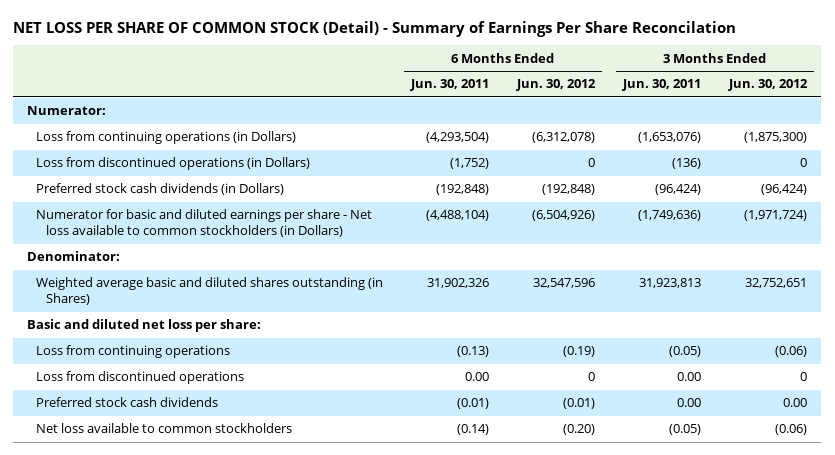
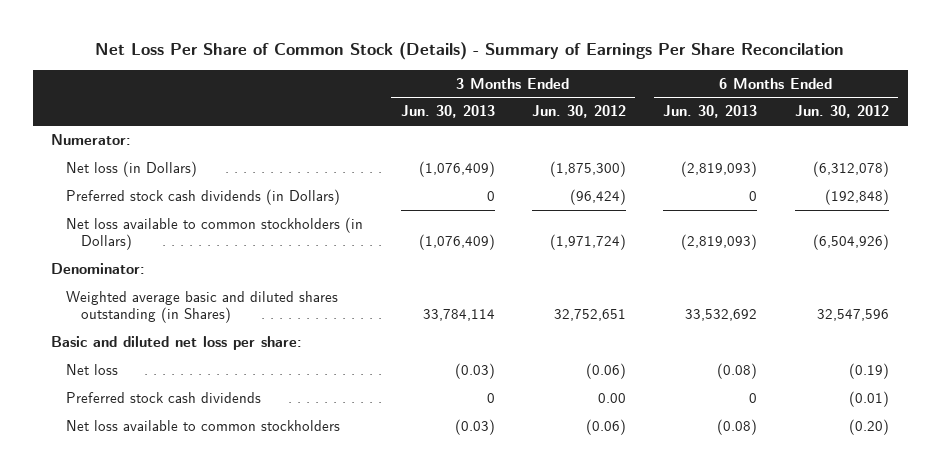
[13,20,737,37] NET LOSS PER SHARE OF COMMON STOCK (Detail) - Summary of Earnings Per Share Reconcilation -> [95,42,845,61] Net Loss Per Share of Common Stock (Details) - Summary of Earnings Per Share Reconcilation
[410,79,490,92] Jun. 30, 2011 -> none
[622,79,702,92] Jun. 30, 2011 -> none
none -> [400,105,495,119] Jun. 30, 2013
none -> [663,105,758,119] Jun. 30, 2013
[36,157,311,171] Loss from discontinued operations (in Dollars) -> none
[36,131,297,145] Loss from continuing operations (in Dollars) -> [66,160,198,177] Net loss (in Dollars)
[36,209,373,238] Numerator for basic and diluted earnings per share - Net loss available to common stockholders (in Dollars) -> [66,216,364,250] Net loss available to common stockholders (in Dollars)
[36,371,245,385] Loss from discontinued operations -> none
[36,345,231,359] Loss from continuing operations -> [66,363,119,375] Net loss

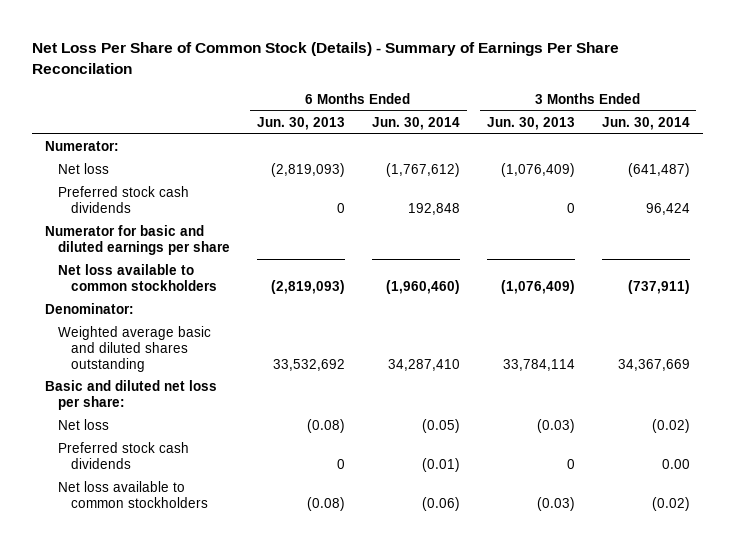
[532,105,627,119] Jun. 30, 2012 -> none
[794,105,889,119] Jun. 30, 2012 -> none
none -> [371,116,460,130] Jun. 30, 2014
none -> [601,116,690,130] Jun. 30, 2014
[66,160,198,177] Net loss (in Dollars) -> [57,163,109,175] Net loss
[66,188,341,205] Preferred stock cash dividends (in Dollars) -> [57,186,189,213] Preferred stock cash dividends
none -> [45,225,230,255] Numerator for basic and diluted earnings per share
[66,216,364,250] Net loss available to common stockholders (in Dollars) -> [57,264,217,291] Net loss available to common stockholders
[66,290,339,323] Weighted average basic and diluted shares outstanding (in Shares) -> [57,326,211,372] Weighted average basic and diluted shares outstanding

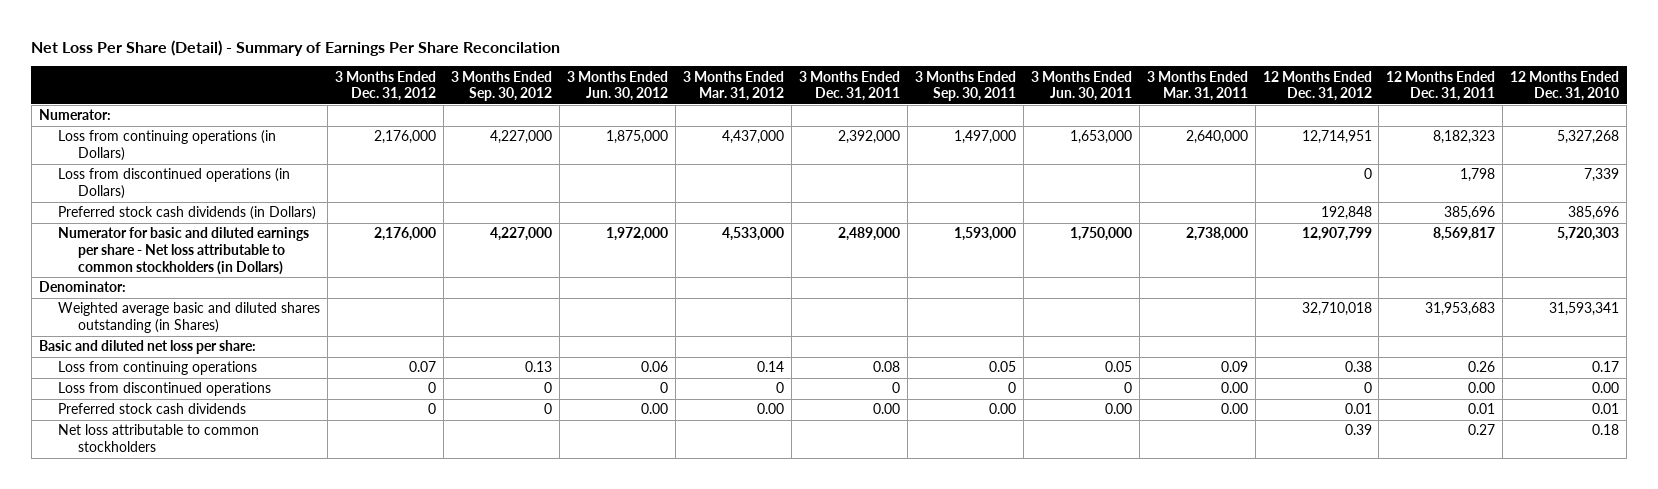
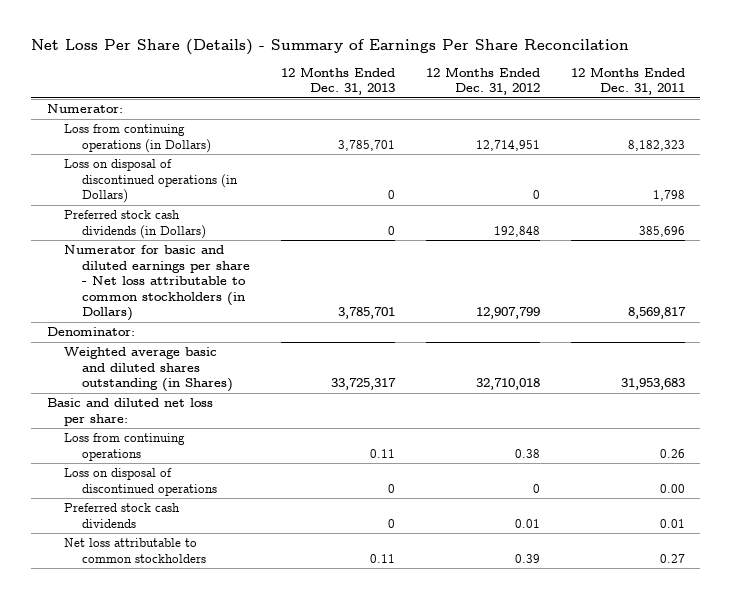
[31,39,561,56] Net Loss Per Share (Detail) - Summary of Earnings Per Share Reconcilation -> [31,39,630,56] Net Loss Per Share (Details) - Summary of Earnings Per Share Reconcilation
[335,70,437,102] 3 Months Ended Dec. 31, 2012 -> none
[451,70,553,102] 3 Months Ended Sep. 30, 2012 -> none
[567,70,669,102] 3 Months Ended Jun. 30, 2012 -> none
[683,70,785,102] 3 Months Ended Mar. 31, 2012 -> none
[798,70,900,102] 3 Months Ended Dec. 31, 2011 -> none
[914,70,1016,102] 3 Months Ended Sep. 30, 2011 -> none
[1030,70,1132,102] 3 Months Ended Jun. 30, 2011 -> none
[1146,70,1248,102] 3 Months Ended Mar. 31, 2011 -> none
[1510,70,1620,102] 12 Months Ended Dec. 31, 2010 -> none
none -> [280,66,395,96] 12 Months Ended Dec. 31, 2013
[58,168,291,200] Loss from discontinued operations (in Dollars) -> [64,159,238,204] Loss on disposal of discontinued operations (in Dollars)
[58,382,272,397] Loss from discontinued operations -> [64,468,217,496] Loss on disposal of discontinued operations

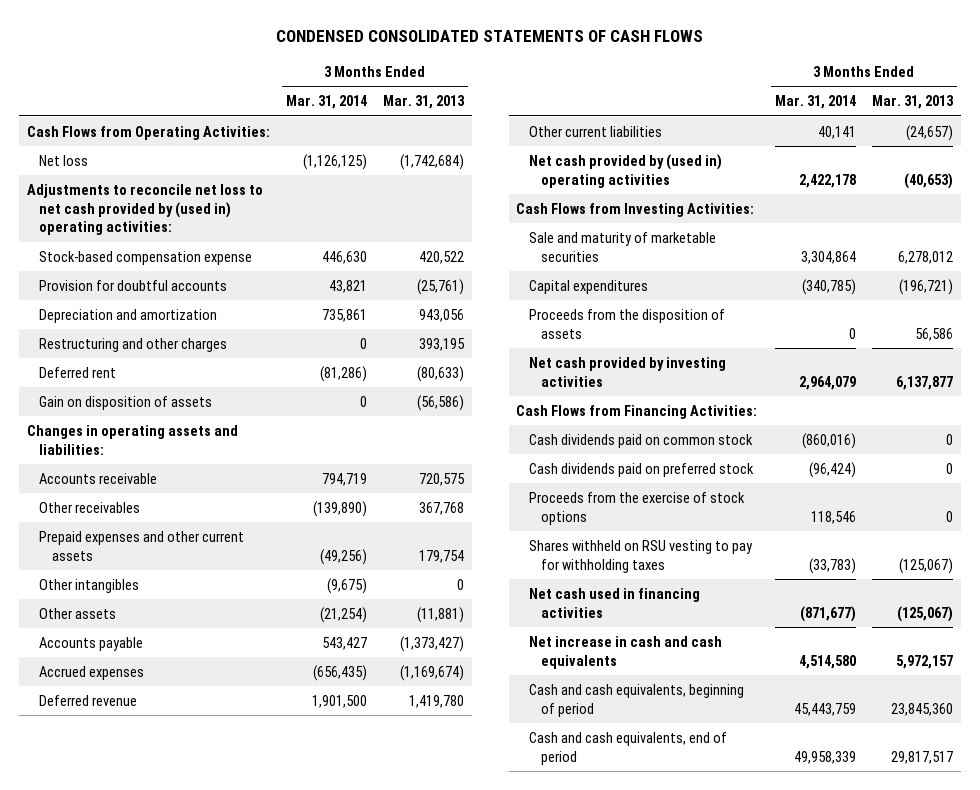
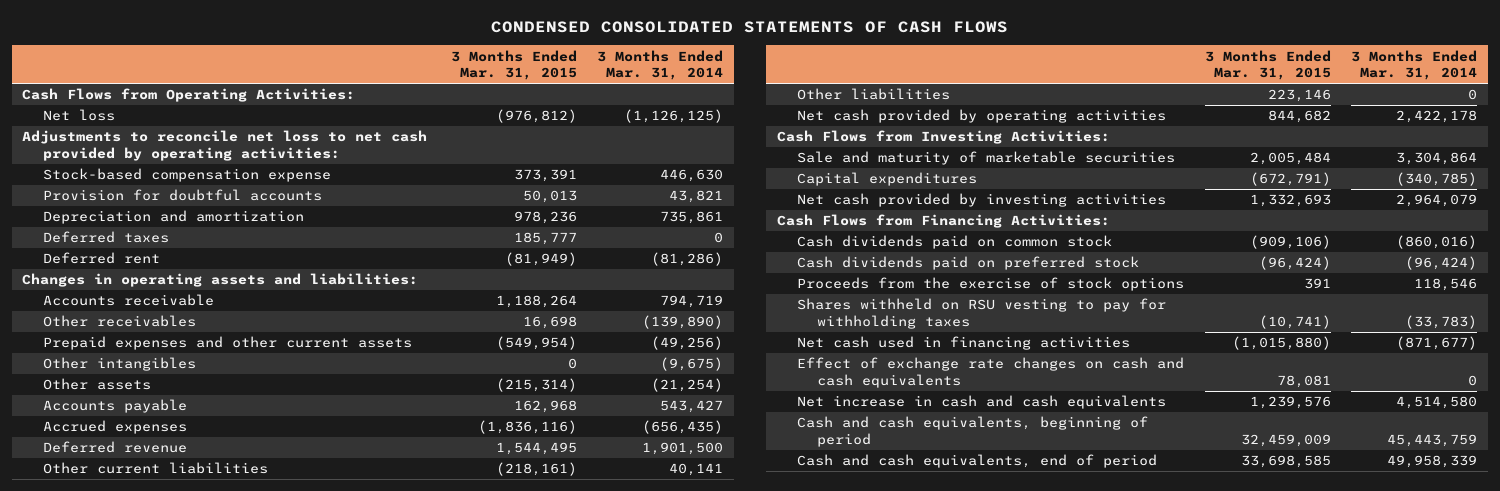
[382,95,465,110] Mar. 31, 2013 -> none
none -> [450,49,577,81] 3 Months Ended Mar. 31, 2015
[27,183,264,236] Adjustments to reconcile net loss to net cash provided by (used in) operating activities: -> [22,130,428,161] Adjustments to reconcile net loss to net cash provided by operating activities:
[39,337,228,352] Restructuring and other charges -> none
none -> [42,231,169,244] Deferred taxes
[39,395,213,410] Gain on disposition of assets -> none
none -> [796,88,950,101] Other liabilities
[528,153,722,188] Net cash provided by (used in) operating activities -> [796,109,1166,124] Net cash provided by operating activities
[528,308,725,339] Proceeds from the disposition of assets -> none
none -> [796,357,1184,388] Effect of exchange rate changes on cash and cash equivalents

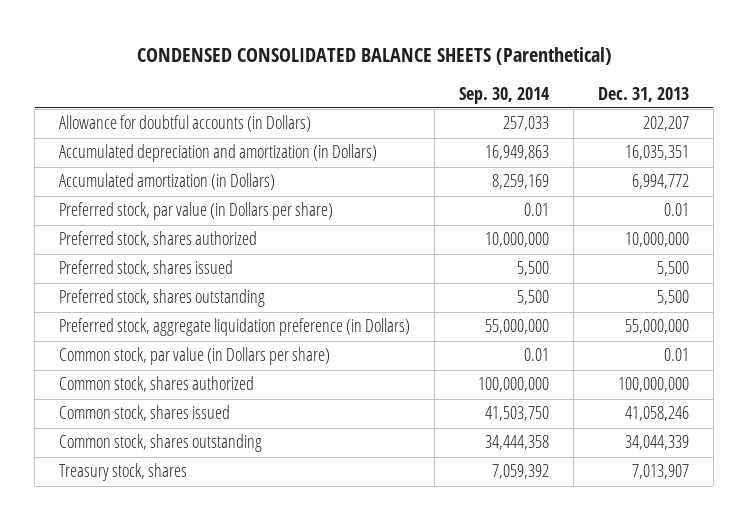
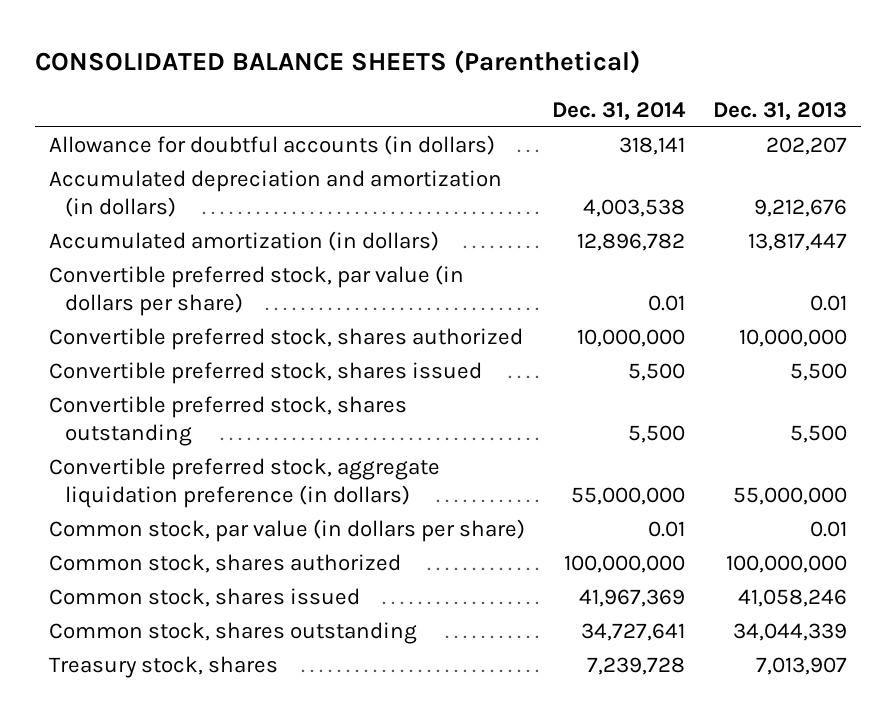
[136,46,612,65] CONDENSED CONSOLIDATED BALANCE SHEETS (Parenthetical) -> [34,50,640,75] CONSOLIDATED BALANCE SHEETS (Parenthetical)
[458,86,550,104] Sep. 30, 2014 -> none
none -> [552,101,687,121] Dec. 31, 2014
[59,115,312,133] Allowance for doubtful accounts (in Dollars) -> [48,135,495,156] Allowance for doubtful accounts (in dollars)
[59,144,378,163] Accumulated depreciation and amortization (in Dollars) -> [48,170,502,218] Accumulated depreciation and amortization (in dollars)
[624,145,689,161] 16,035,351 -> [754,199,848,218] 9,212,676
[59,173,276,191] Accumulated amortization (in Dollars) -> [48,231,439,252] Accumulated amortization (in dollars)
[631,174,689,190] 6,994,772 -> [748,233,848,252] 13,817,447
[59,202,334,221] Preferred stock, par value (in Dollars per share) -> [48,265,464,317] Convertible preferred stock, par value (in dollars per share)
[59,231,258,248] Preferred stock, shares authorized -> [48,328,523,351] Convertible preferred stock, shares authorized
[59,260,234,277] Preferred stock, shares issued -> [48,362,482,385] Convertible preferred stock, shares issued
[59,289,266,308] Preferred stock, shares outstanding -> [48,396,407,447] Convertible preferred stock, shares outstanding
[59,318,411,337] Preferred stock, aggregate liquidation preference (in Dollars) -> [48,458,440,509] Convertible preferred stock, aggregate liquidation preference (in dollars)
[59,347,331,366] Common stock, par value (in Dollars per share) -> [48,519,525,543] Common stock, par value (in dollars per share)

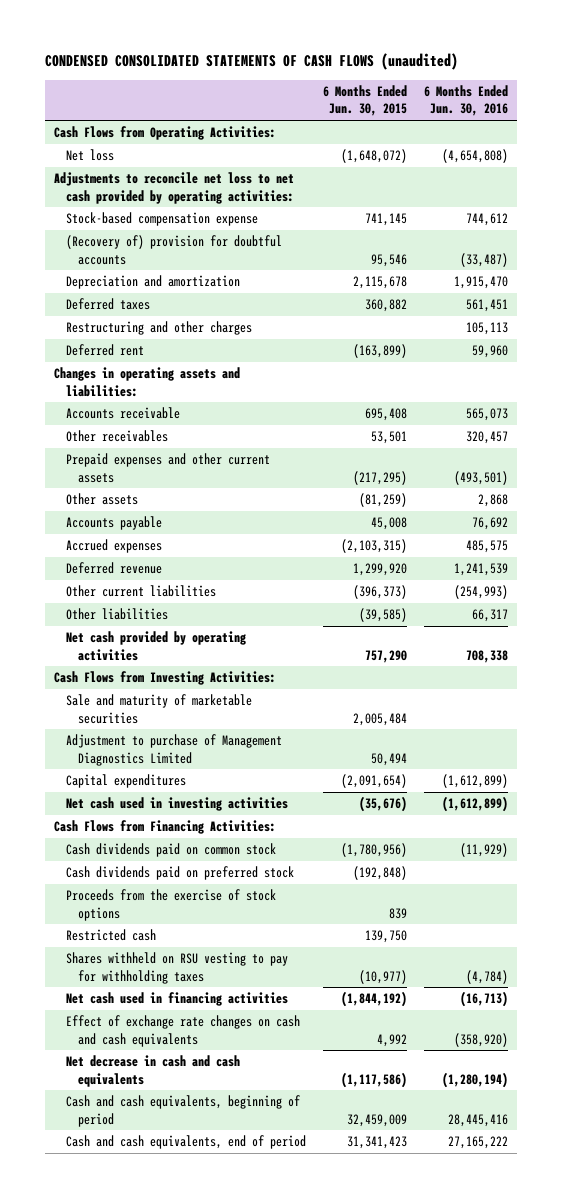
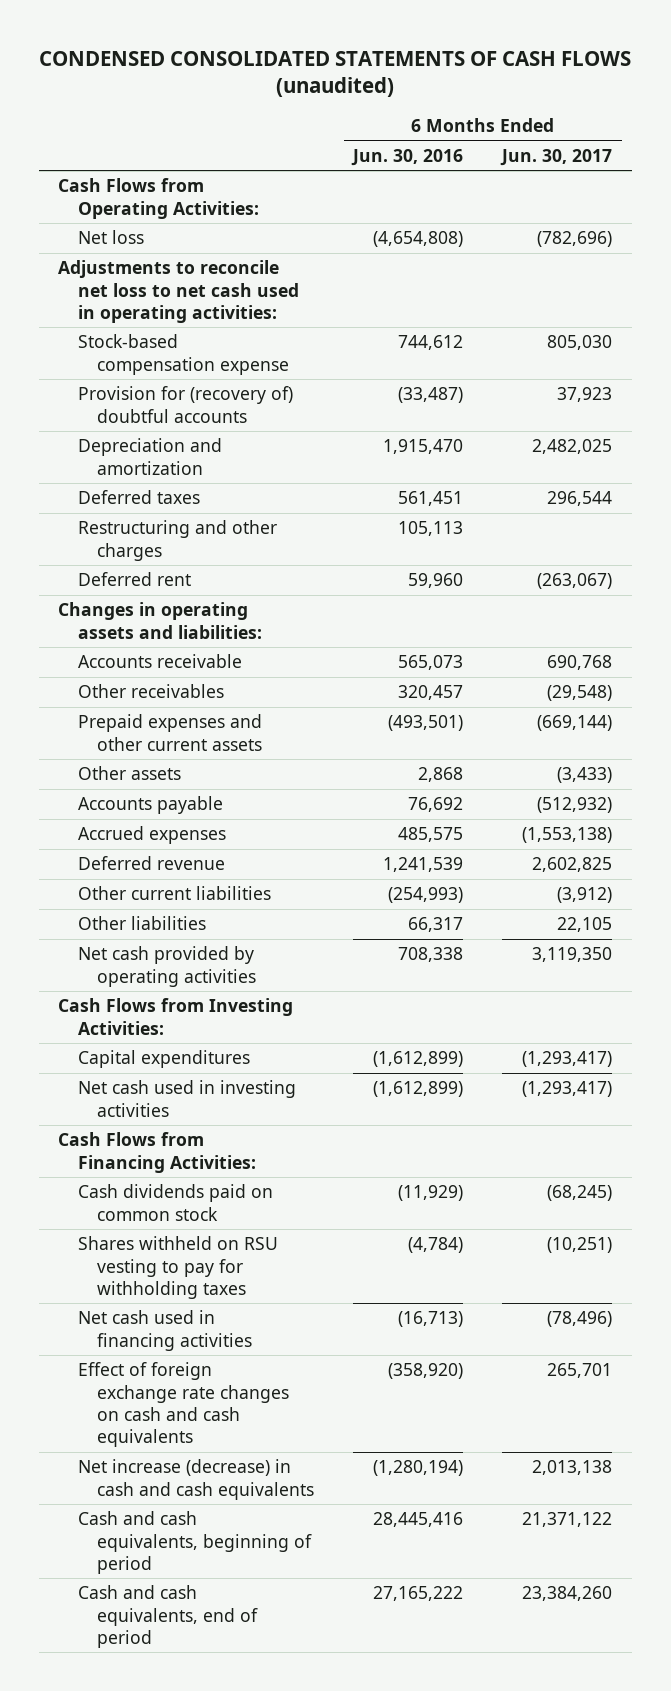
[323,85,408,117] 6 Months Ended Jun. 30, 2015 -> none
none -> [500,148,613,166] Jun. 30, 2017
[53,172,294,204] Adjustments to reconcile net loss to net cash provided by operating activities: -> [58,260,299,323] Adjustments to reconcile net loss to net cash used in operating activities:
[65,235,282,265] (Recovery of) provision for doubtful accounts -> [77,386,293,423] Provision for (recovery of) doubtful accounts
[65,694,252,724] Sale and maturity of marketable securities -> none
[65,734,282,766] Adjustment to purchase of Management Diagnostics Limited -> none
[65,866,294,881] Cash dividends paid on preferred stock -> none
[65,889,276,921] Proceeds from the exercise of stock options -> none
[65,929,156,942] Restricted cash -> none
[65,1015,300,1047] Effect of exchange rate changes on cash and cash equivalents -> [77,1362,290,1448] Effect of foreign exchange rate changes on cash and cash equivalents
[65,1055,240,1087] Net decrease in cash and cash equivalents -> [77,1459,315,1500] Net increase (decrease) in cash and cash equivalents

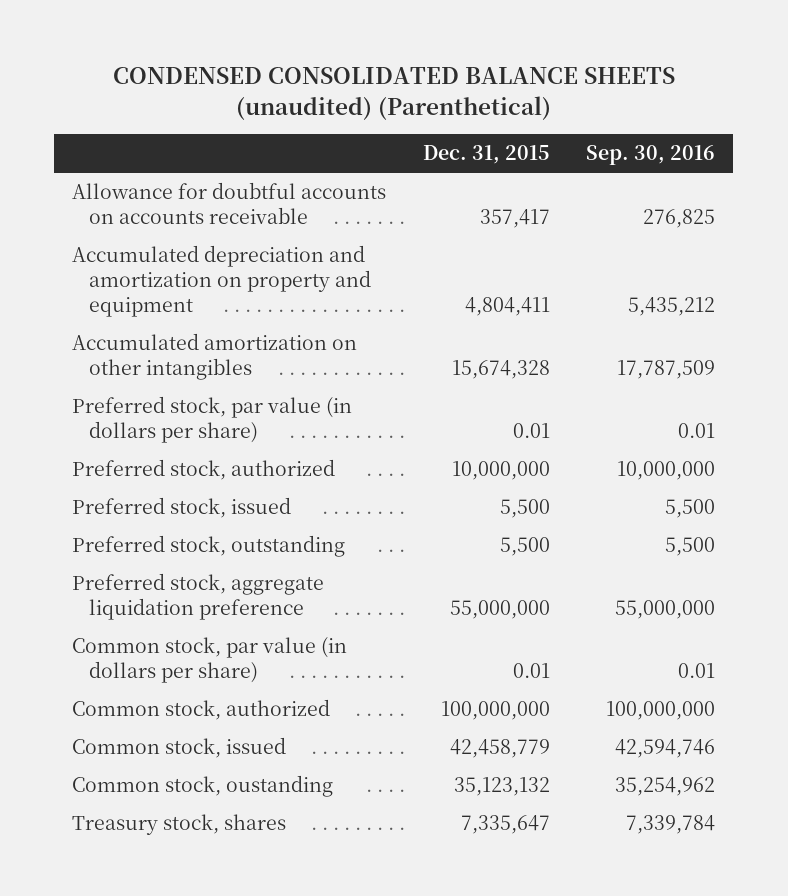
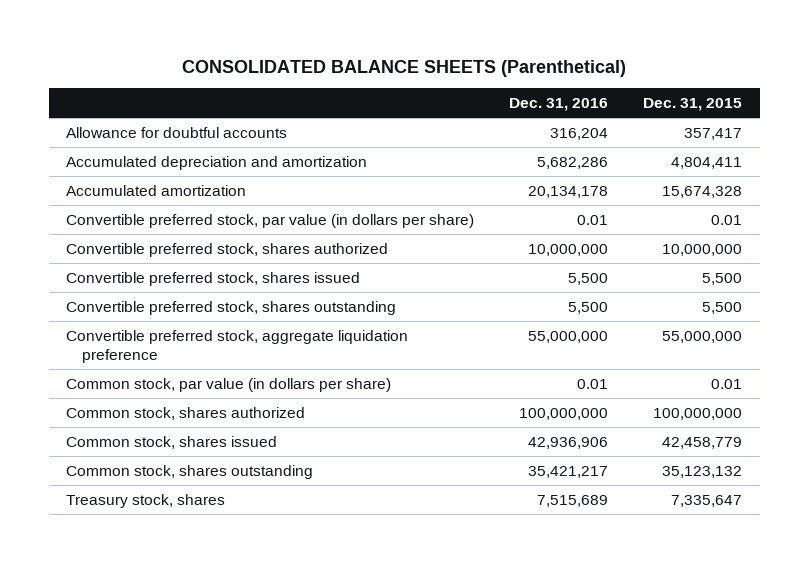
[112,67,675,120] CONDENSED CONSOLIDATED BALANCE SHEETS (unaudited) (Parenthetical) -> [182,59,627,77] CONSOLIDATED BALANCE SHEETS (Parenthetical)
[586,145,716,166] Sep. 30, 2016 -> none
none -> [509,97,609,111] Dec. 31, 2016
[72,182,387,225] Allowance for doubtful accounts on accounts receivable -> [66,126,288,138] Allowance for doubtful accounts
[72,245,371,318] Accumulated depreciation and amortization on property and equipment -> [66,155,368,170] Accumulated depreciation and amortization
[72,333,358,381] Accumulated amortization on other intangibles -> [66,184,247,196] Accumulated amortization
[72,396,353,444] Preferred stock, par value (in dollars per share) -> [66,213,475,228] Convertible preferred stock, par value (in dollars per share)
[72,459,336,481] Preferred stock, authorized -> [66,242,389,257] Convertible preferred stock, shares authorized
[72,497,292,519] Preferred stock, issued -> [66,271,361,286] Convertible preferred stock, shares issued
[72,535,346,558] Preferred stock, outstanding -> [66,300,397,315] Convertible preferred stock, shares outstanding
[72,573,325,621] Preferred stock, aggregate liquidation preference -> [66,329,409,363] Convertible preferred stock, aggregate liquidation preference
[72,699,331,721] Common stock, authorized -> [66,406,306,420] Common stock, shares authorized
[72,737,287,759] Common stock, issued -> [66,435,278,449] Common stock, shares issued
[72,775,334,798] Common stock, oustanding -> [66,464,314,479] Common stock, shares outstanding

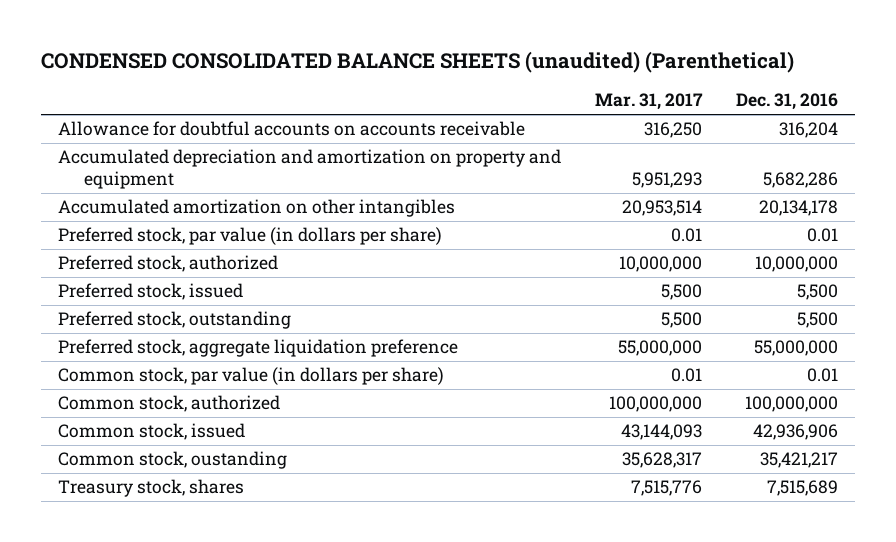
[182,59,627,77] CONSOLIDATED BALANCE SHEETS (Parenthetical) -> [40,51,794,74] CONDENSED CONSOLIDATED BALANCE SHEETS (unaudited) (Parenthetical)
[643,97,743,111] Dec. 31, 2015 -> none
none -> [594,93,703,111] Mar. 31, 2017
[66,126,288,138] Allowance for doubtful accounts -> [57,121,525,137] Allowance for doubtful accounts on accounts receivable
[66,155,368,170] Accumulated depreciation and amortization -> [57,149,561,189] Accumulated depreciation and amortization on property and equipment
[66,184,247,196] Accumulated amortization -> [57,199,455,218] Accumulated amortization on other intangibles
[66,213,475,228] Convertible preferred stock, par value (in dollars per share) -> [57,227,442,246] Preferred stock, par value (in dollars per share)
[66,242,389,257] Convertible preferred stock, shares authorized -> [57,255,278,273] Preferred stock, authorized
[66,271,361,286] Convertible preferred stock, shares issued -> [57,283,243,301] Preferred stock, issued
[66,300,397,315] Convertible preferred stock, shares outstanding -> [57,311,291,330] Preferred stock, outstanding
[66,329,409,363] Convertible preferred stock, aggregate liquidation preference -> [57,339,458,358] Preferred stock, aggregate liquidation preference
[66,406,306,420] Common stock, shares authorized -> [57,395,280,413] Common stock, authorized
[66,435,278,449] Common stock, shares issued -> [57,423,245,441] Common stock, issued
[66,464,314,479] Common stock, shares outstanding -> [57,451,287,470] Common stock, oustanding

